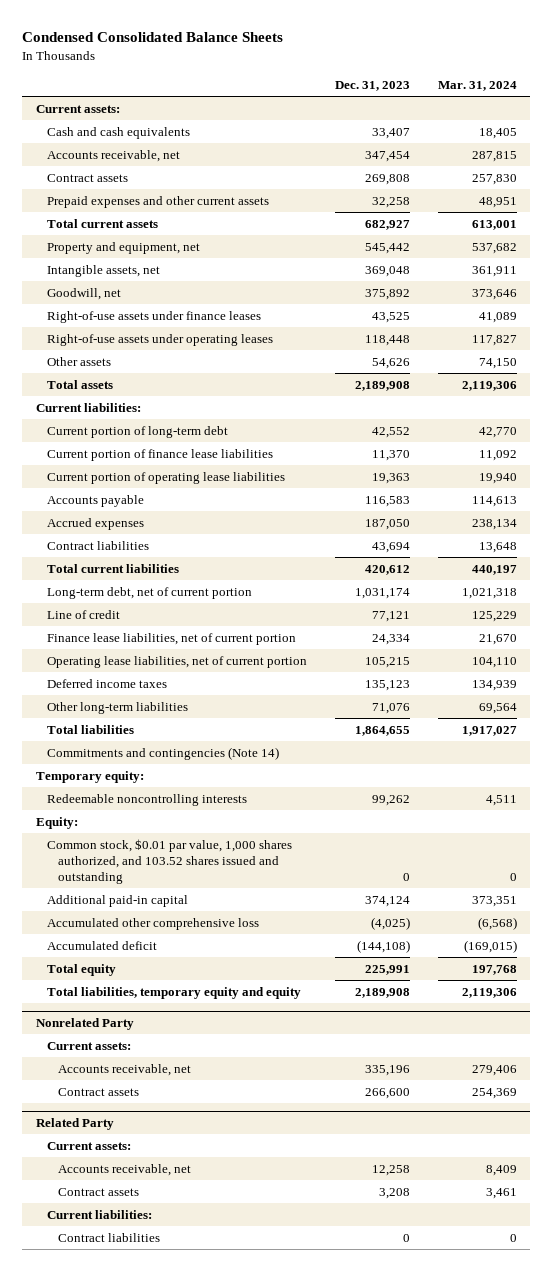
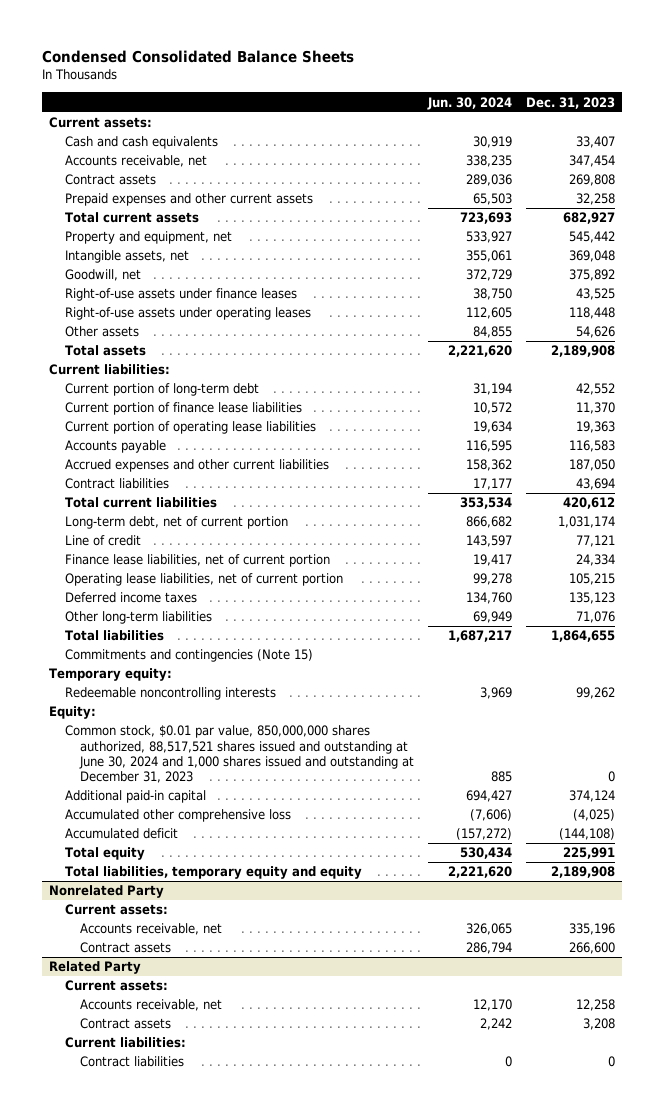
[437,80,517,91] Mar. 31, 2024 -> none
none -> [426,96,512,110] Jun. 30, 2024
[47,517,145,530] Accrued expenses -> [64,459,329,473] Accrued expenses and other current liabilities
[47,746,280,760] Commitments and contingencies (Note 14) -> [64,649,313,663] Commitments and contingencies (Note 15)
[47,838,293,884] Common stock, $0.01 par value, 1,000 shares authorized, and 103.52 shares issued and outstanding -> [64,725,414,784] Common stock, $0.01 par value, 850,000,000 shares authorized, 88,517,521 shares issued and outstanding at June 30, 2024 and 1,000 shares issued and outstanding at December 31, 2023

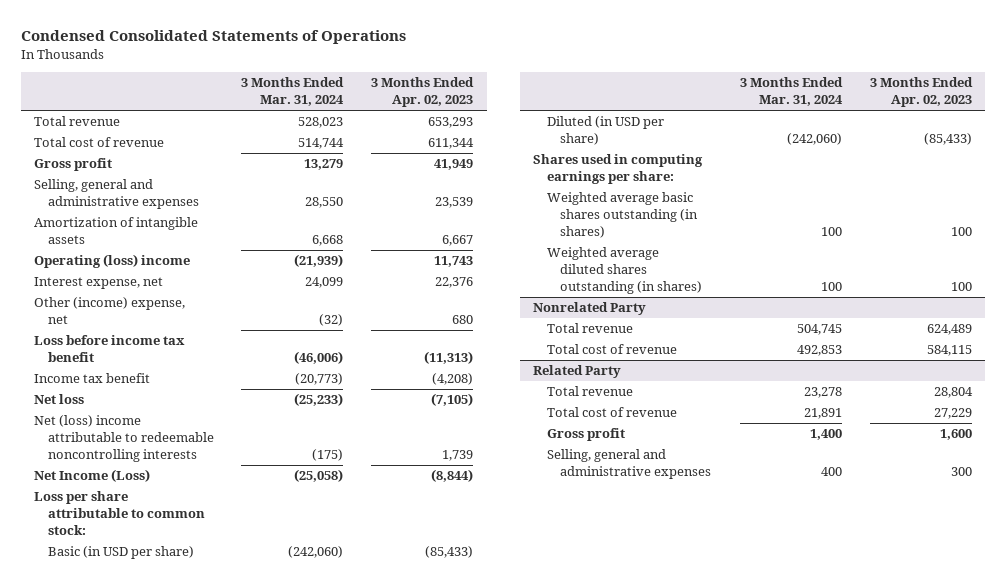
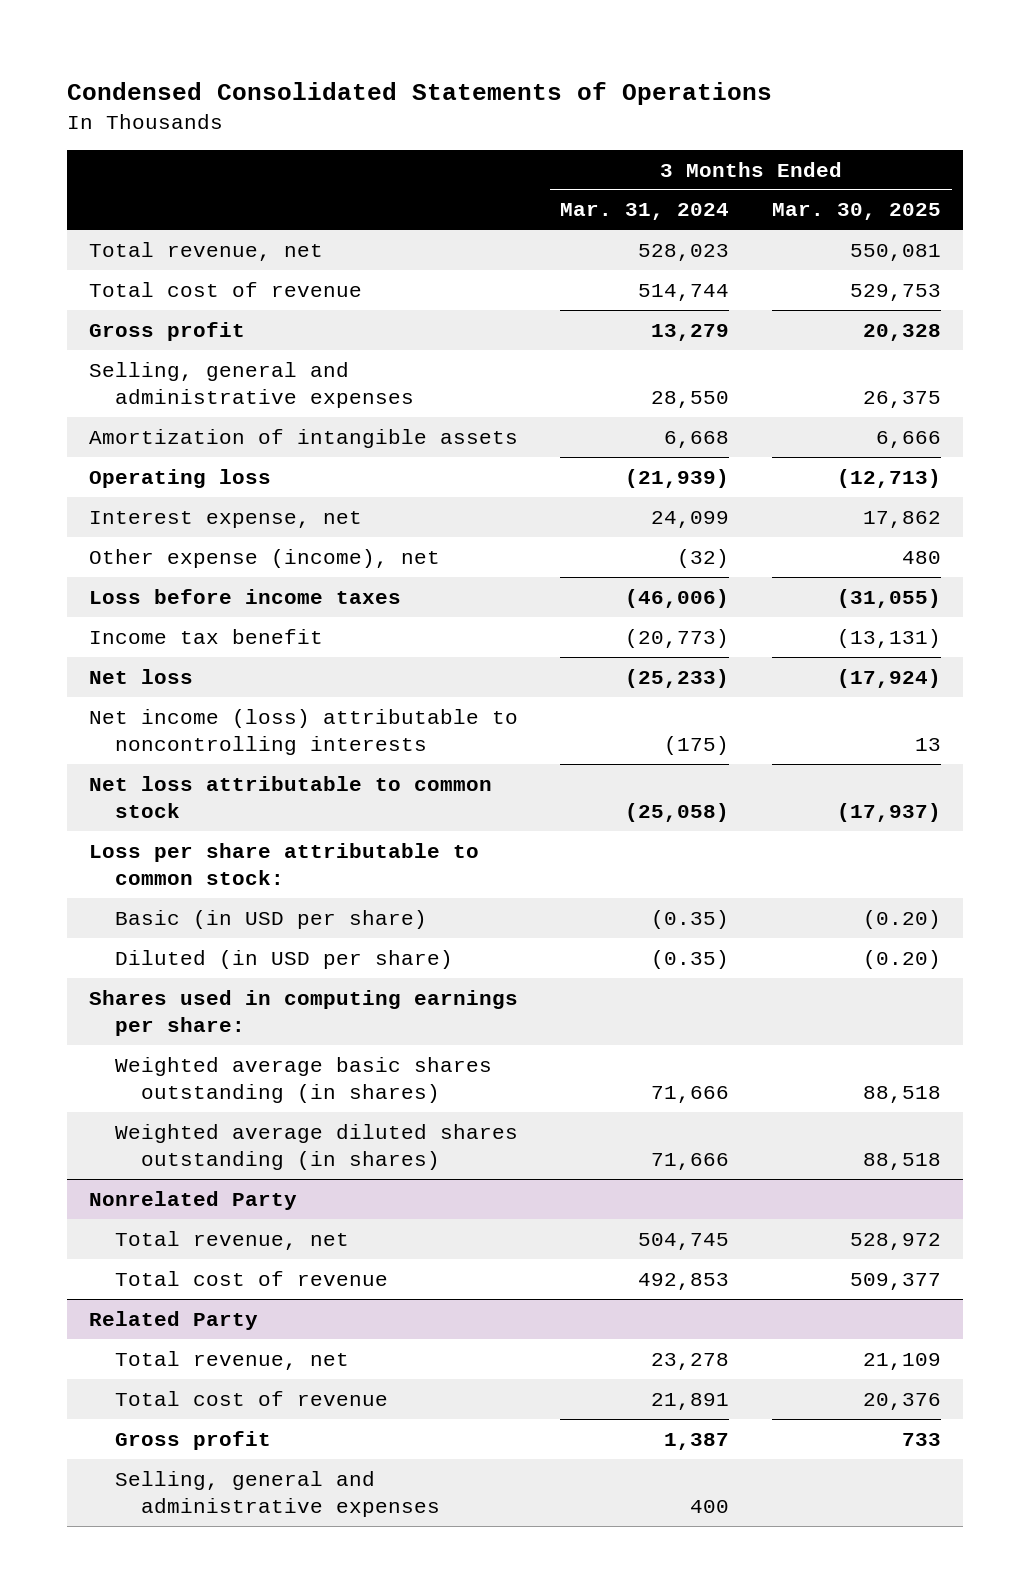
[370,77,474,108] 3 Months Ended Apr. 02, 2023 -> none
none -> [772,203,942,221] Mar. 30, 2025
[34,116,121,127] Total revenue -> [88,241,323,261] Total revenue, net
[34,254,191,269] Operating (loss) income -> [88,468,271,488] Operating loss
[34,297,186,325] Other (income) expense, net -> [88,548,440,568] Other expense (income), net
[34,335,186,363] Loss before income tax benefit -> [88,588,401,604] Loss before income taxes
[34,415,214,463] Net (loss) income attributable to redeemable noncontrolling interests -> [88,708,518,756] Net income (loss) attributable to noncontrolling interests
[34,469,151,483] Net Income (Loss) -> [88,775,492,819] Net loss attributable to common stock
[288,546,344,559] (242,060) -> [651,909,730,929] (0.35)
[787,133,843,146] (242,060) -> [651,949,730,969] (0.35)
[821,227,843,237] 100 -> [651,1086,730,1104] 71,666
[821,282,843,292] 100 -> [651,1153,730,1171] 71,666
[546,323,633,334] Total revenue -> [114,1230,349,1250] Total revenue, net
[546,386,633,397] Total revenue -> [114,1350,349,1370] Total revenue, net
[810,429,843,441] 1,400 -> [664,1432,730,1450] 1,387

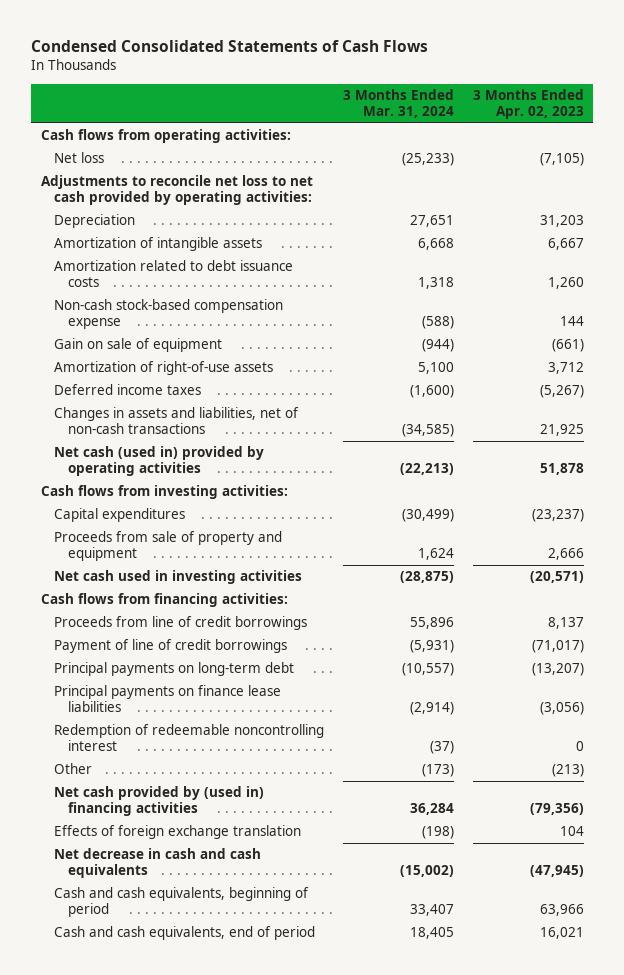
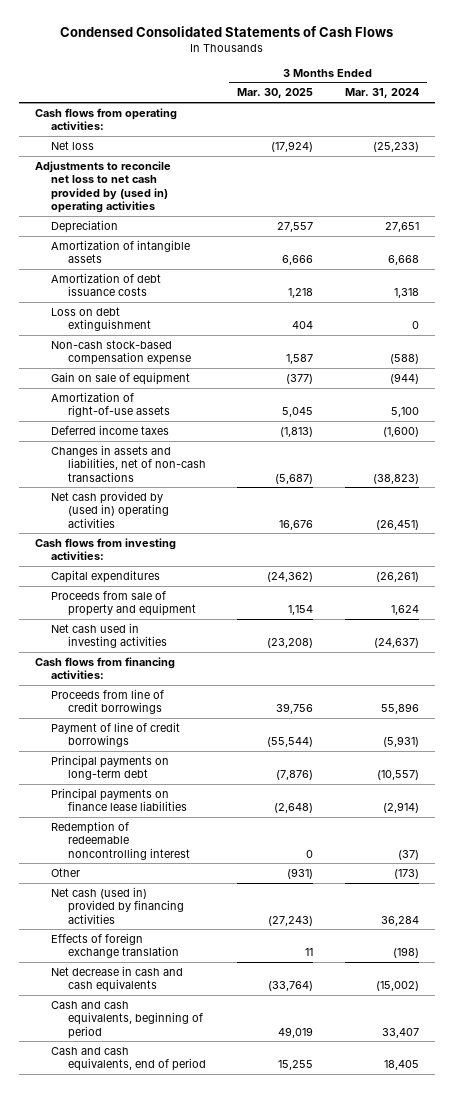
[472,89,584,119] 3 Months Ended Apr. 02, 2023 -> none
none -> [237,88,314,99] Mar. 30, 2025
[40,175,313,206] Adjustments to reconcile net loss to net cash provided by operating activities: -> [35,160,172,213] Adjustments to reconcile net loss to net cash provided by (used in) operating activities
[54,260,294,288] Amortization related to debt issuance costs -> [51,272,162,297] Amortization of debt issuance costs
none -> [51,306,151,332] Loss on debt extinguishment
[401,424,454,438] (34,585) -> [373,473,420,484] (38,823)
[54,446,265,477] Net cash (used in) provided by operating activities -> [51,490,169,528] Net cash provided by (used in) operating activities
[399,463,454,476] (22,213) -> [376,519,420,530] (26,451)
[401,509,454,523] (30,499) -> [376,571,420,582] (26,261)
[399,571,454,584] (28,875) -> [374,638,420,649] (24,637)
[54,786,265,817] Net cash provided by (used in) financing activities -> [51,886,184,924] Net cash (used in) provided by financing activities

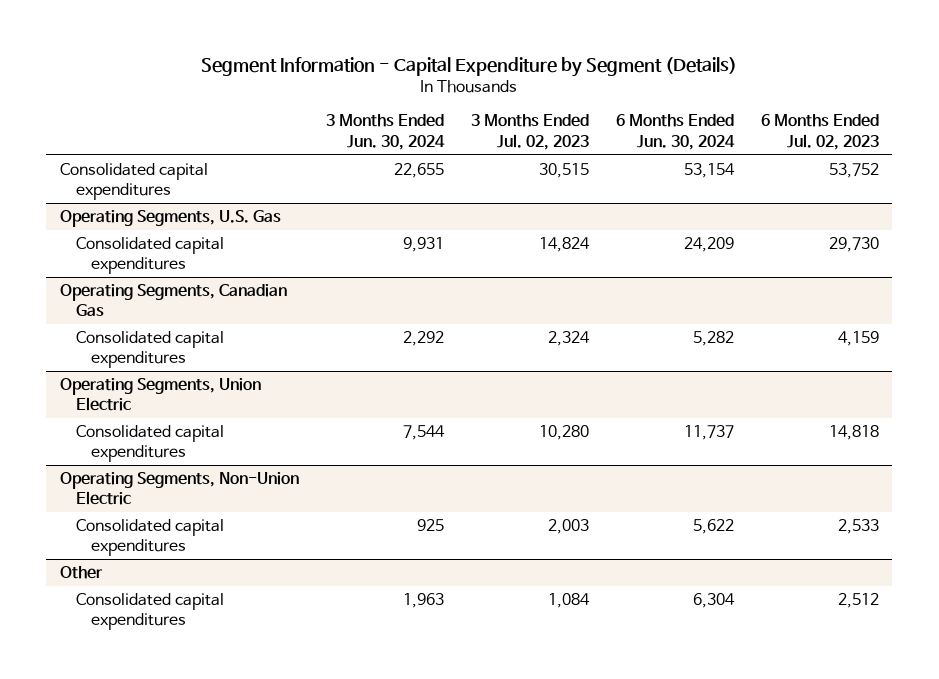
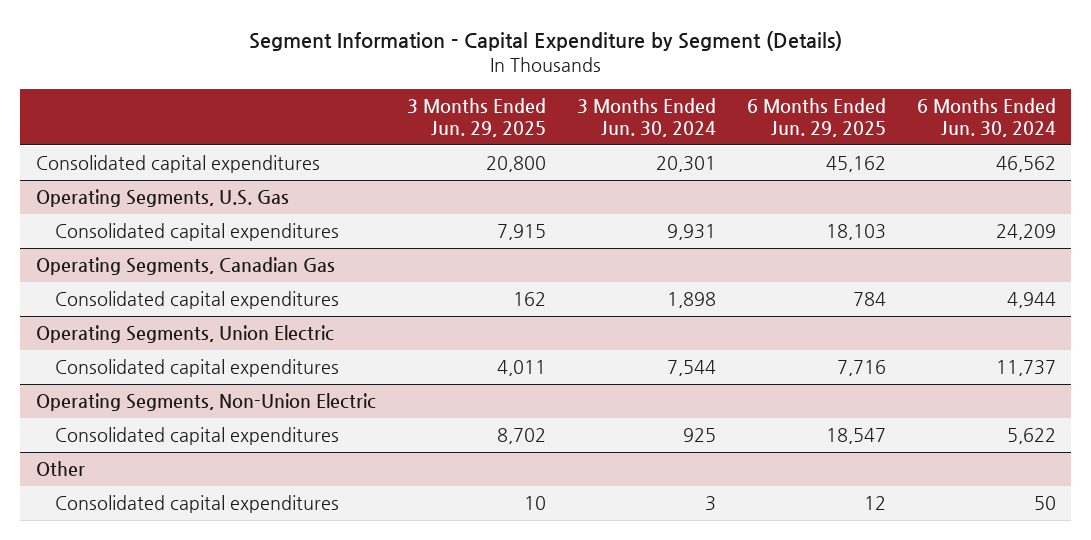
[470,114,589,150] 3 Months Ended Jul. 02, 2023 -> none
[760,114,879,150] 6 Months Ended Jul. 02, 2023 -> none
none -> [406,97,546,138] 3 Months Ended Jun. 29, 2025
none -> [746,97,886,138] 6 Months Ended Jun. 29, 2025
[393,163,444,179] 22,655 -> [655,155,716,172] 20,301
[683,163,735,179] 53,154 -> [995,155,1056,172] 46,562
[402,331,444,347] 2,292 -> [666,291,716,308] 1,898
[692,331,734,347] 5,282 -> [1006,291,1056,308] 4,944
[402,593,444,609] 1,963 -> [704,495,716,511] 3
[692,593,735,609] 6,304 -> [1033,495,1056,510] 50

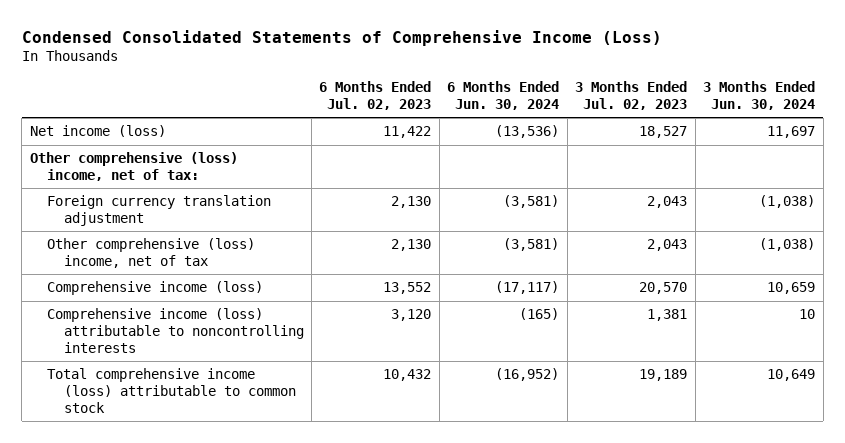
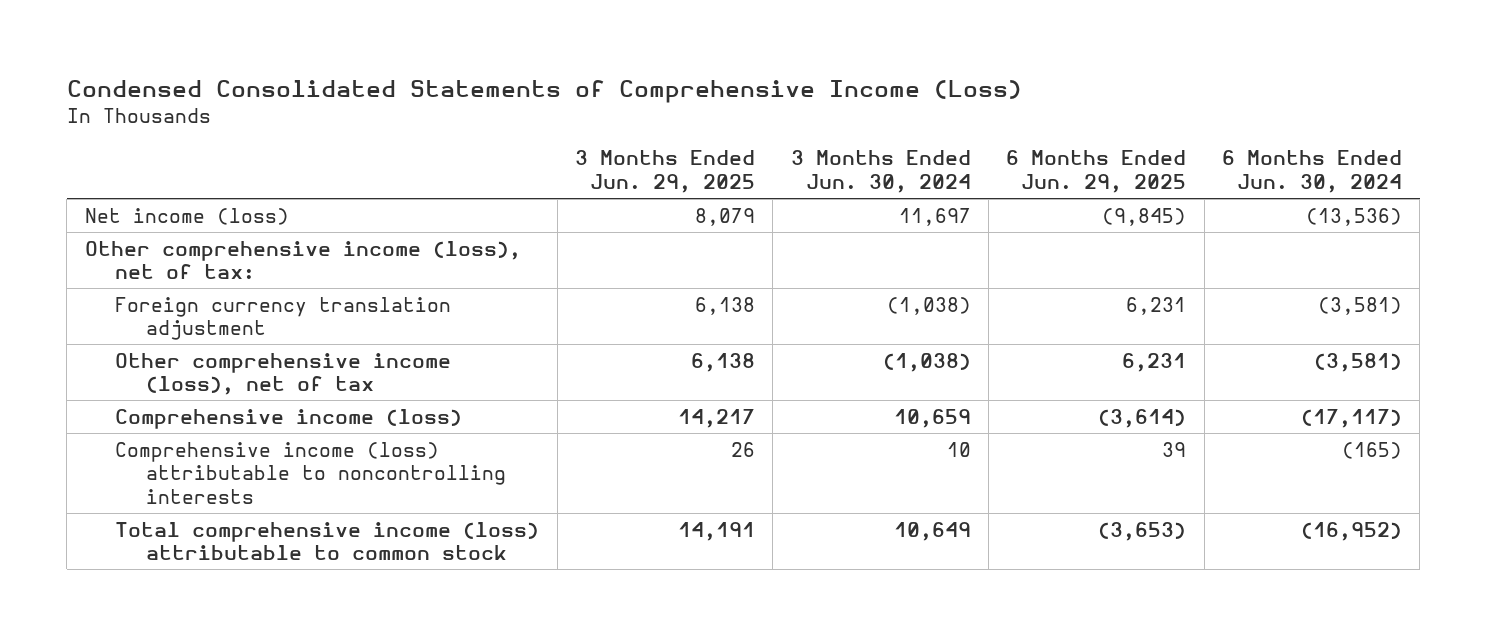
[319,81,432,110] 6 Months Ended Jul. 02, 2023 -> none
[575,81,688,110] 3 Months Ended Jul. 02, 2023 -> none
none -> [574,150,755,194] 3 Months Ended Jun. 29, 2025
none -> [1006,150,1187,194] 6 Months Ended Jun. 29, 2025
[29,152,238,181] Other comprehensive (loss) income, net of tax: -> [84,240,521,280] Other comprehensive income (loss), net of tax:
[46,238,255,268] Other comprehensive (loss) income, net of tax -> [115,352,452,396] Other comprehensive income (loss), net of tax

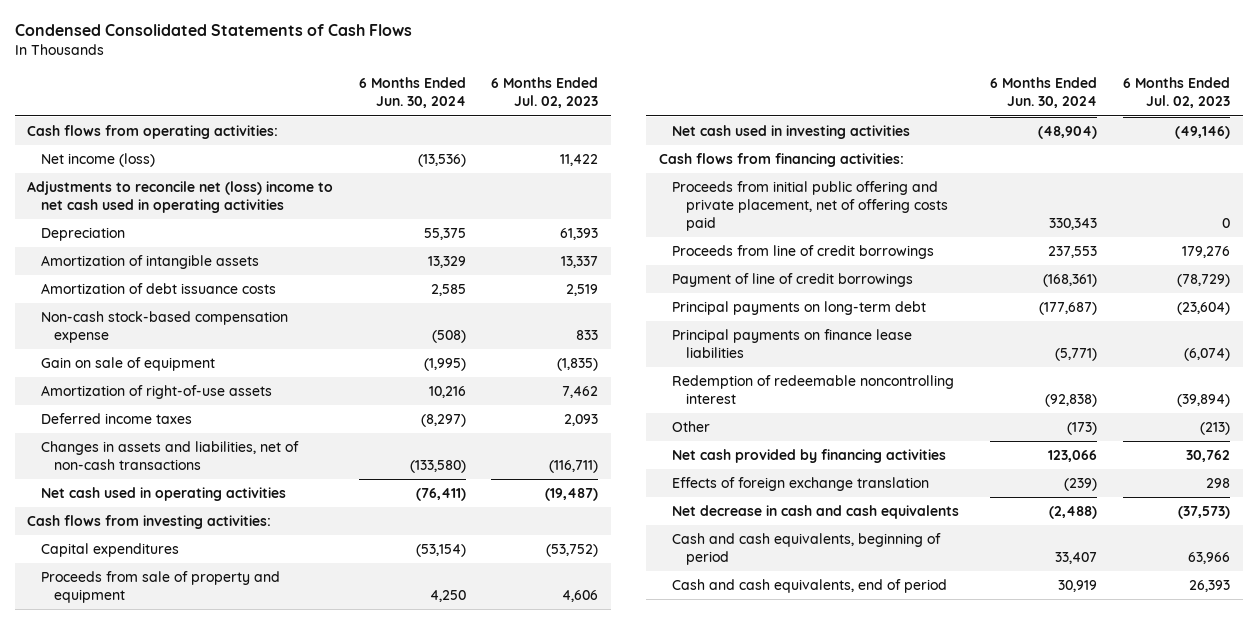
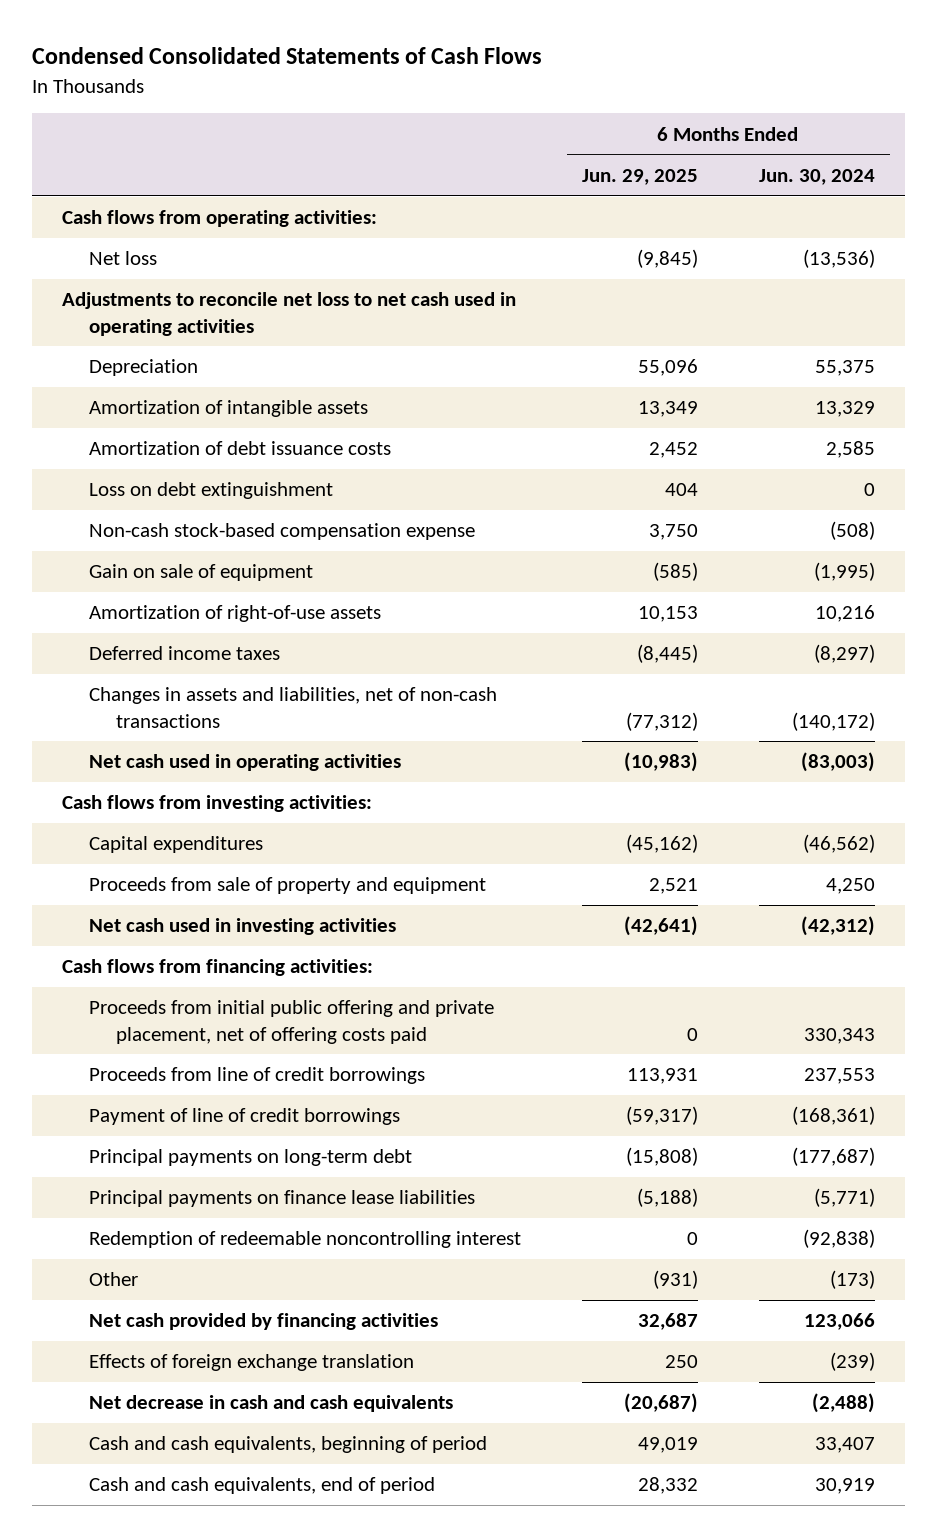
[491,77,599,109] 6 Months Ended Jul. 02, 2023 -> none
none -> [582,168,699,185] Jun. 29, 2025
[40,153,155,168] Net income (loss) -> [89,251,158,266] Net loss
[27,181,334,214] Adjustments to reconcile net (loss) income to net cash used in operating activities -> [62,292,517,336] Adjustments to reconcile net loss to net cash used in operating activities
none -> [89,482,334,500] Loss on debt extinguishment
[409,460,466,474] (133,580) -> [791,711,875,731] (140,172)
[415,488,466,502] (76,411) -> [800,752,875,773] (83,003)
[415,544,466,558] (53,154) -> [802,834,875,854] (46,562)
[1038,126,1098,140] (48,904) -> [800,916,875,937] (42,312)

